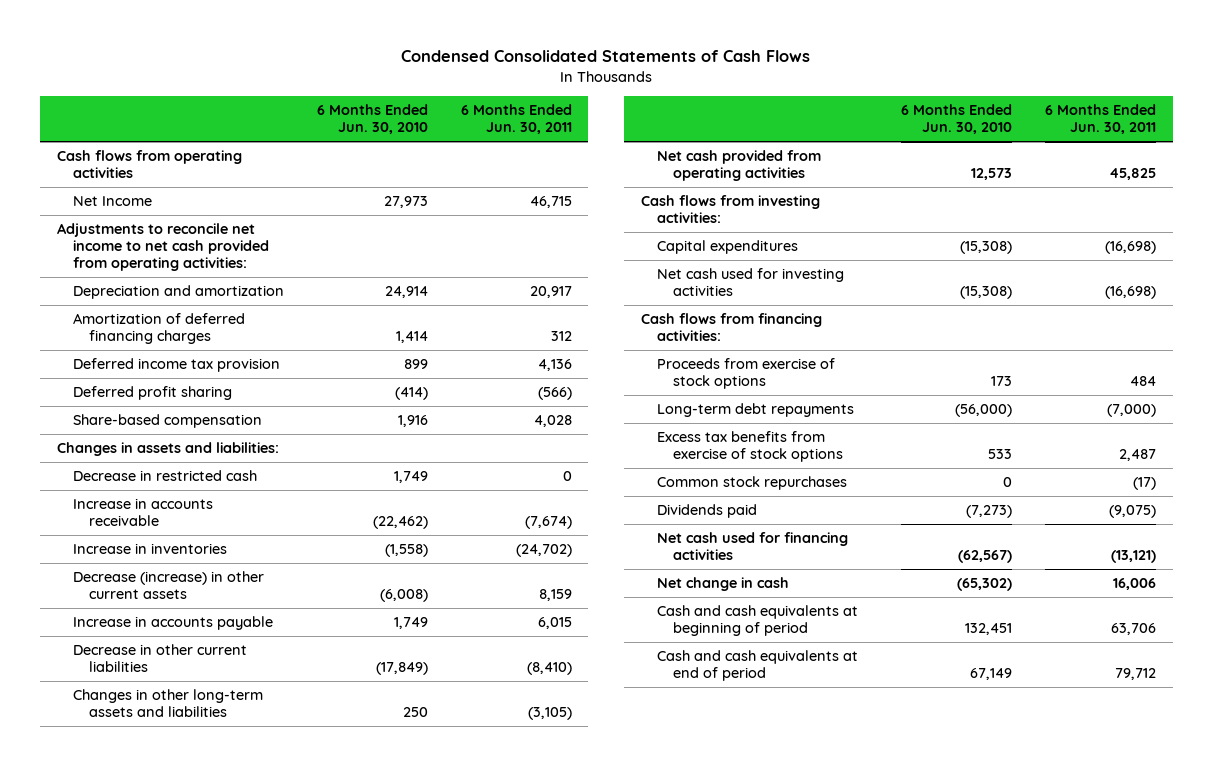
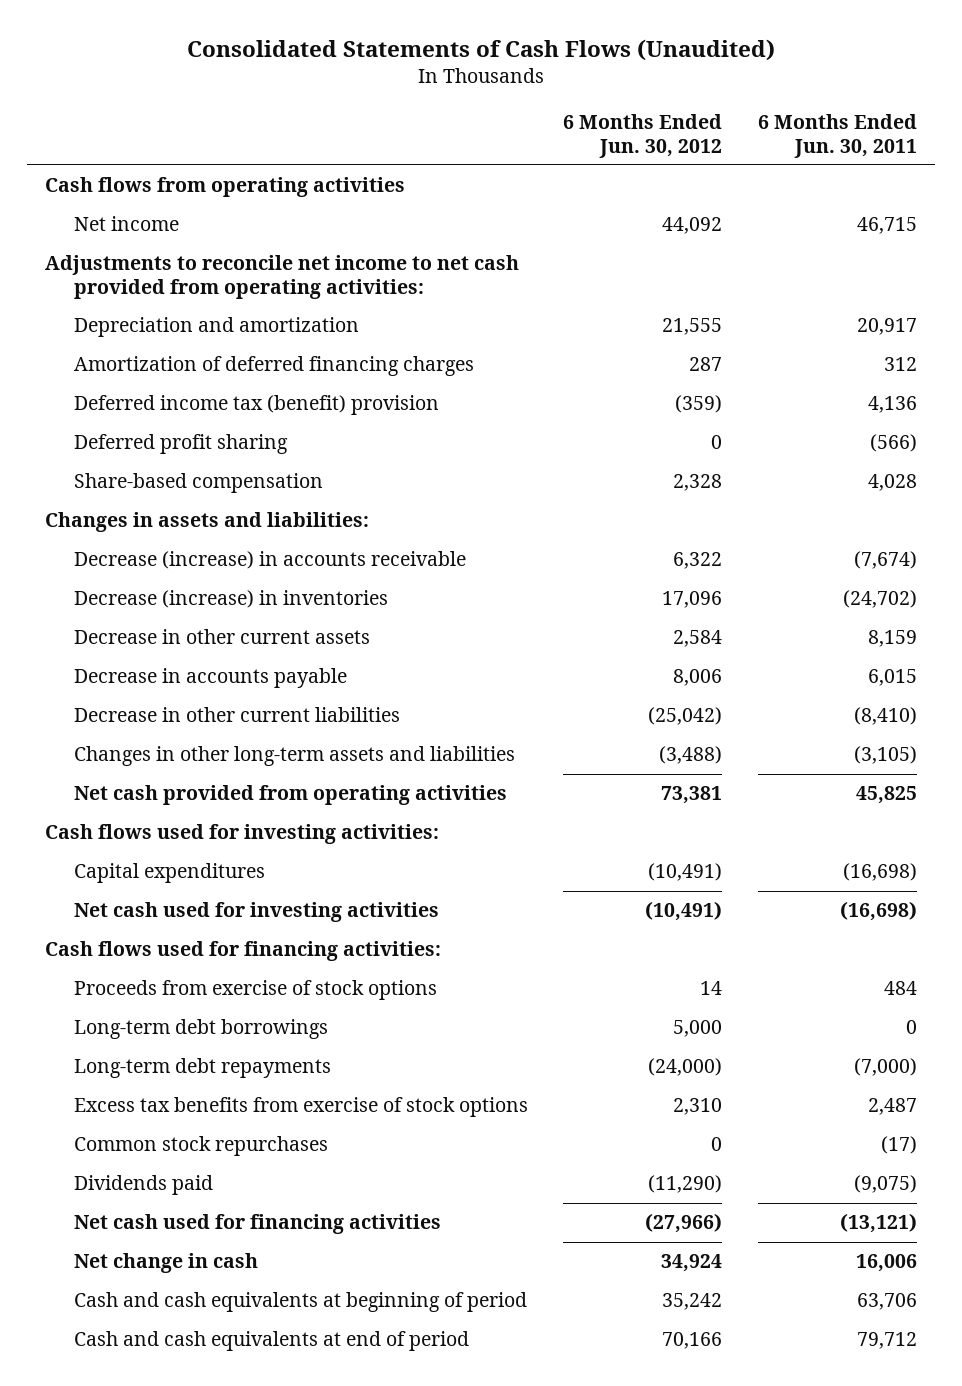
[401,50,811,63] Condensed Consolidated Statements of Cash Flows -> [186,39,775,62] Consolidated Statements of Cash Flows (Unaudited)
[316,104,428,135] 6 Months Ended Jun. 30, 2010 -> none
none -> [563,114,723,158] 6 Months Ended Jun. 30, 2012
[72,196,152,207] Net Income -> [73,216,179,232] Net income
[72,358,280,373] Deferred income tax provision -> [73,395,439,416] Deferred income tax (benefit) provision
[72,470,257,482] Decrease in restricted cash -> none
[72,498,213,527] Increase in accounts receivable -> [73,551,466,570] Decrease (increase) in accounts receivable
[72,543,227,555] Increase in inventories -> [73,590,388,609] Decrease (increase) in inventories
[72,571,264,600] Decrease (increase) in other current assets -> [73,629,370,645] Decrease in other current assets
[72,616,273,631] Increase in accounts payable -> [73,668,347,689] Decrease in accounts payable
[640,195,820,224] Cash flows from investing activities: -> [44,824,439,845] Cash flows used for investing activities:
[640,313,822,342] Cash flows from financing activities: -> [44,941,441,962] Cash flows used for financing activities:
none -> [73,1019,328,1040] Long-term debt borrowings

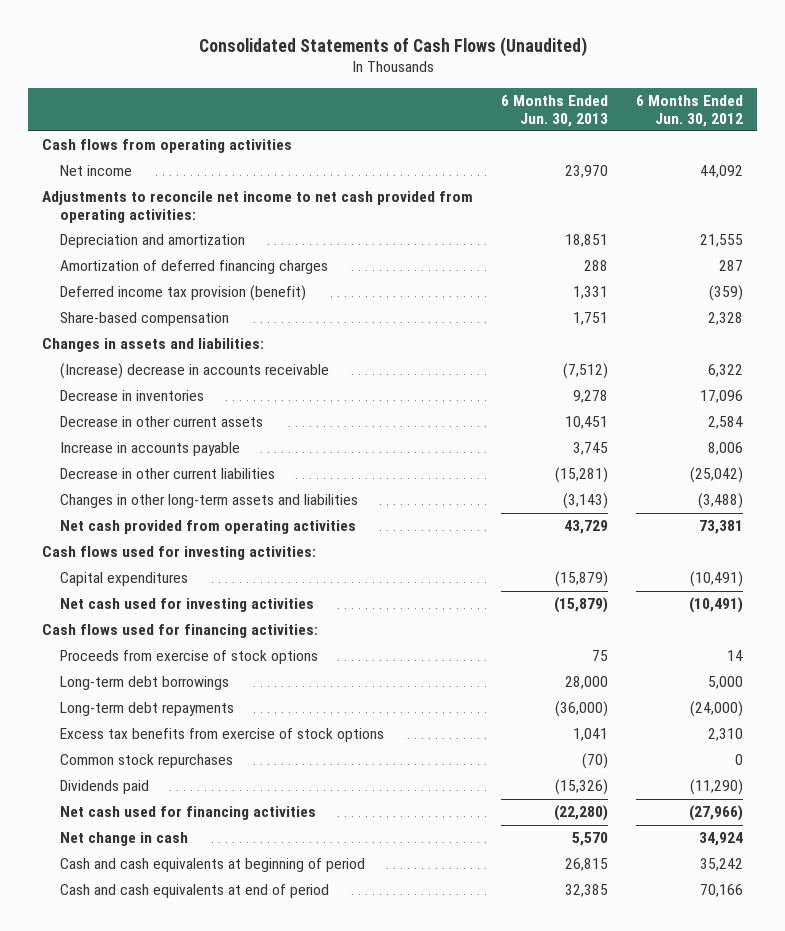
[758,114,918,158] 6 Months Ended Jun. 30, 2011 -> none
none -> [501,94,609,127] 6 Months Ended Jun. 30, 2013
[73,434,288,455] Deferred profit sharing -> none
[73,395,439,416] Deferred income tax (benefit) provision -> [60,285,307,302] Deferred income tax provision (benefit)
[73,551,466,570] Decrease (increase) in accounts receivable -> [60,363,330,380] (Increase) decrease in accounts receivable
[73,590,388,609] Decrease (increase) in inventories -> [60,390,205,402] Decrease in inventories
[73,668,347,689] Decrease in accounts payable -> [60,442,241,457] Increase in accounts payable

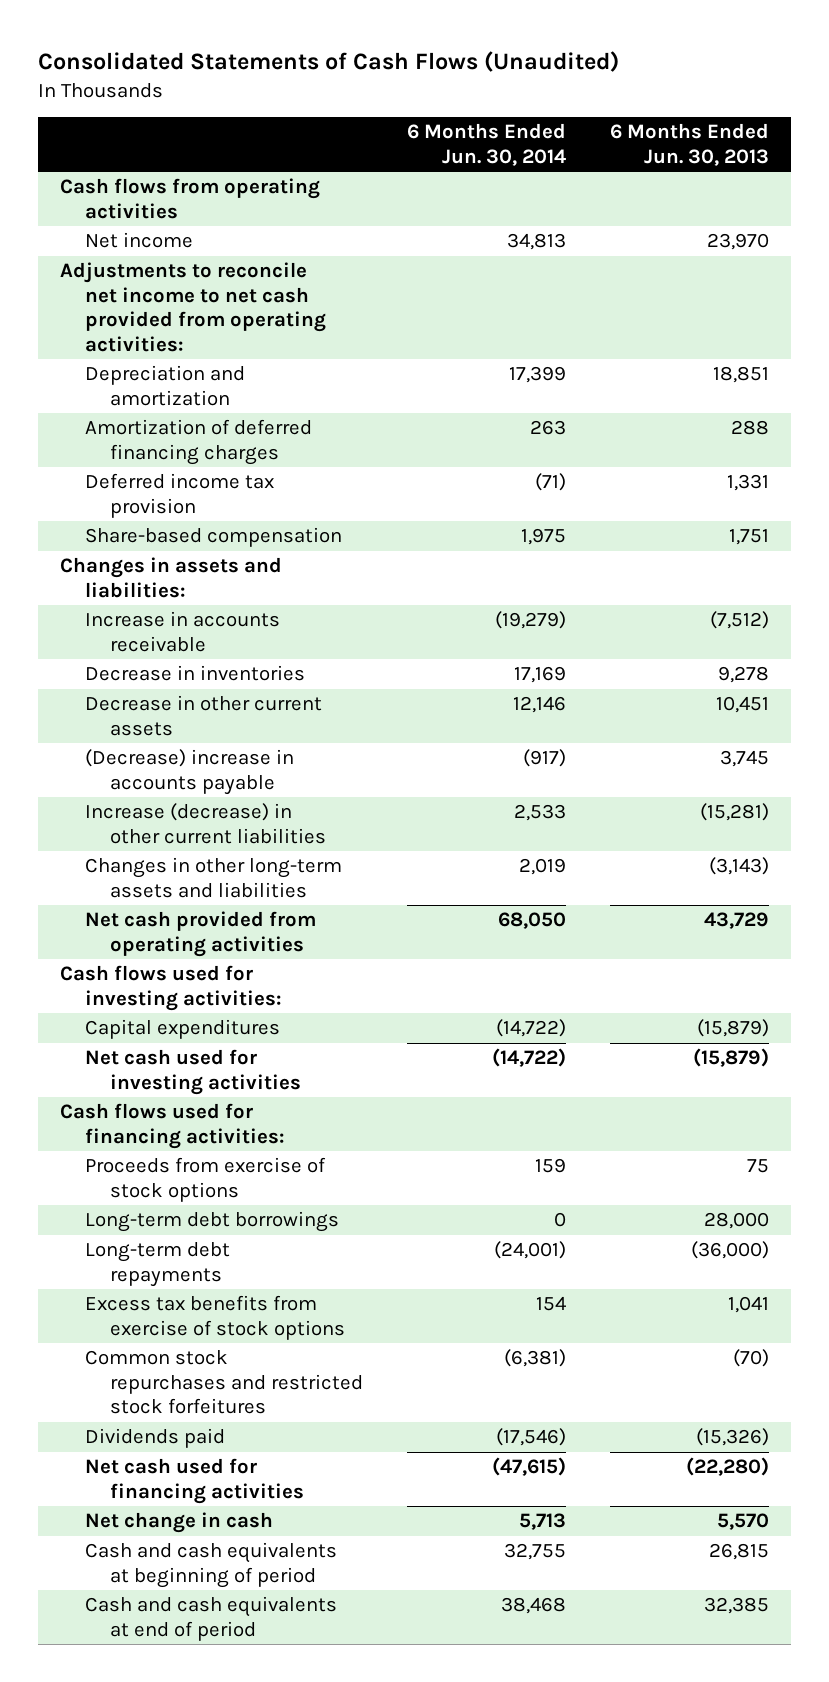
[636,94,744,127] 6 Months Ended Jun. 30, 2012 -> none
none -> [406,123,566,166] 6 Months Ended Jun. 30, 2014
[60,285,307,302] Deferred income tax provision (benefit) -> [84,473,274,518] Deferred income tax provision
[60,363,330,380] (Increase) decrease in accounts receivable -> [84,611,280,652] Increase in accounts receivable
[60,442,241,457] Increase in accounts payable -> [84,749,294,795] (Decrease) increase in accounts payable
[60,468,276,480] Decrease in other current liabilities -> [84,803,326,844] Increase (decrease) in other current liabilities
[60,754,234,769] Common stock repurchases -> [84,1350,363,1415] Common stock repurchases and restricted stock forfeitures

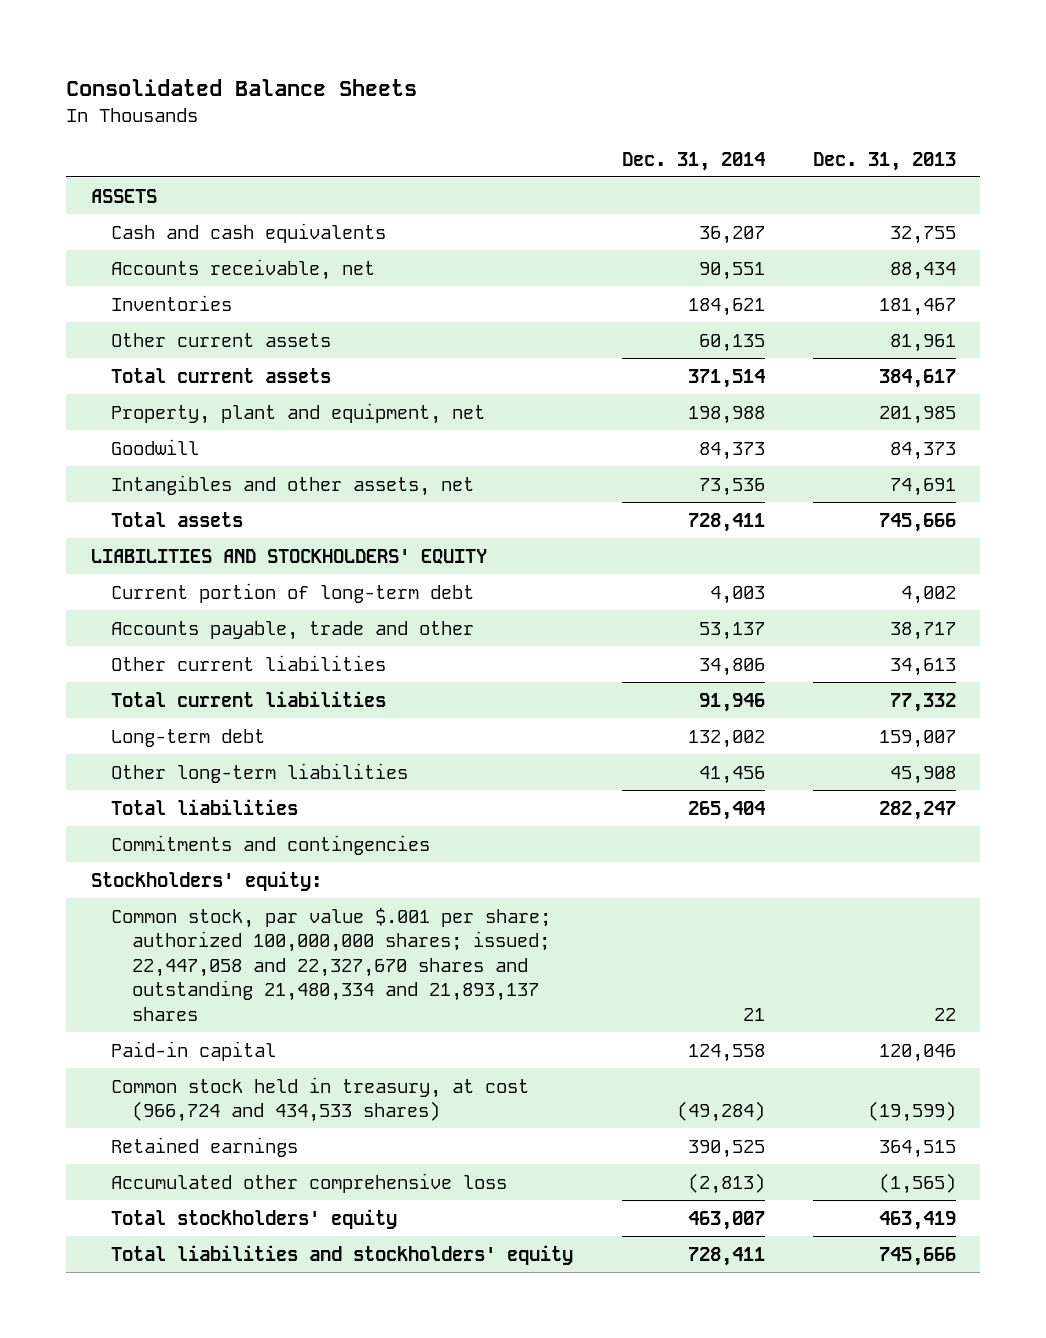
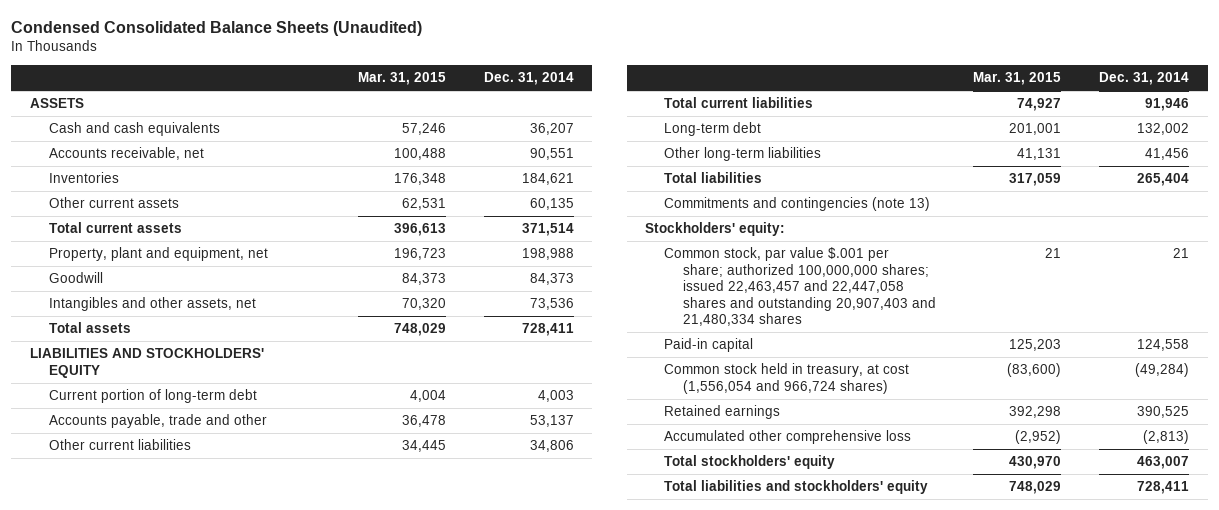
[66,79,418,97] Consolidated Balance Sheets -> [11,20,423,36] Condensed Consolidated Balance Sheets (Unaudited)
[812,151,956,171] Dec. 31, 2013 -> none
none -> [357,72,446,86] Mar. 31, 2015
[111,834,431,855] Commitments and contingencies -> [664,197,931,212] Commitments and contingencies (note 13)
[111,907,552,1021] Common stock, par value $.001 per share; authorized 100,000,000 shares; issued; 22,447,058 and 22,327,670 shares and outstanding 21,480,334 and 21,893,137 shares -> [664,247,936,326] Common stock, par value $.001 per share; authorized 100,000,000 shares; issued 22,463,457 and 22,447,058 shares and outstanding 20,907,403 and 21,480,334 shares
[111,1076,530,1123] Common stock held in treasury, at cost (966,724 and 434,533 shares) -> [664,363,910,394] Common stock held in treasury, at cost (1,556,054 and 966,724 shares)

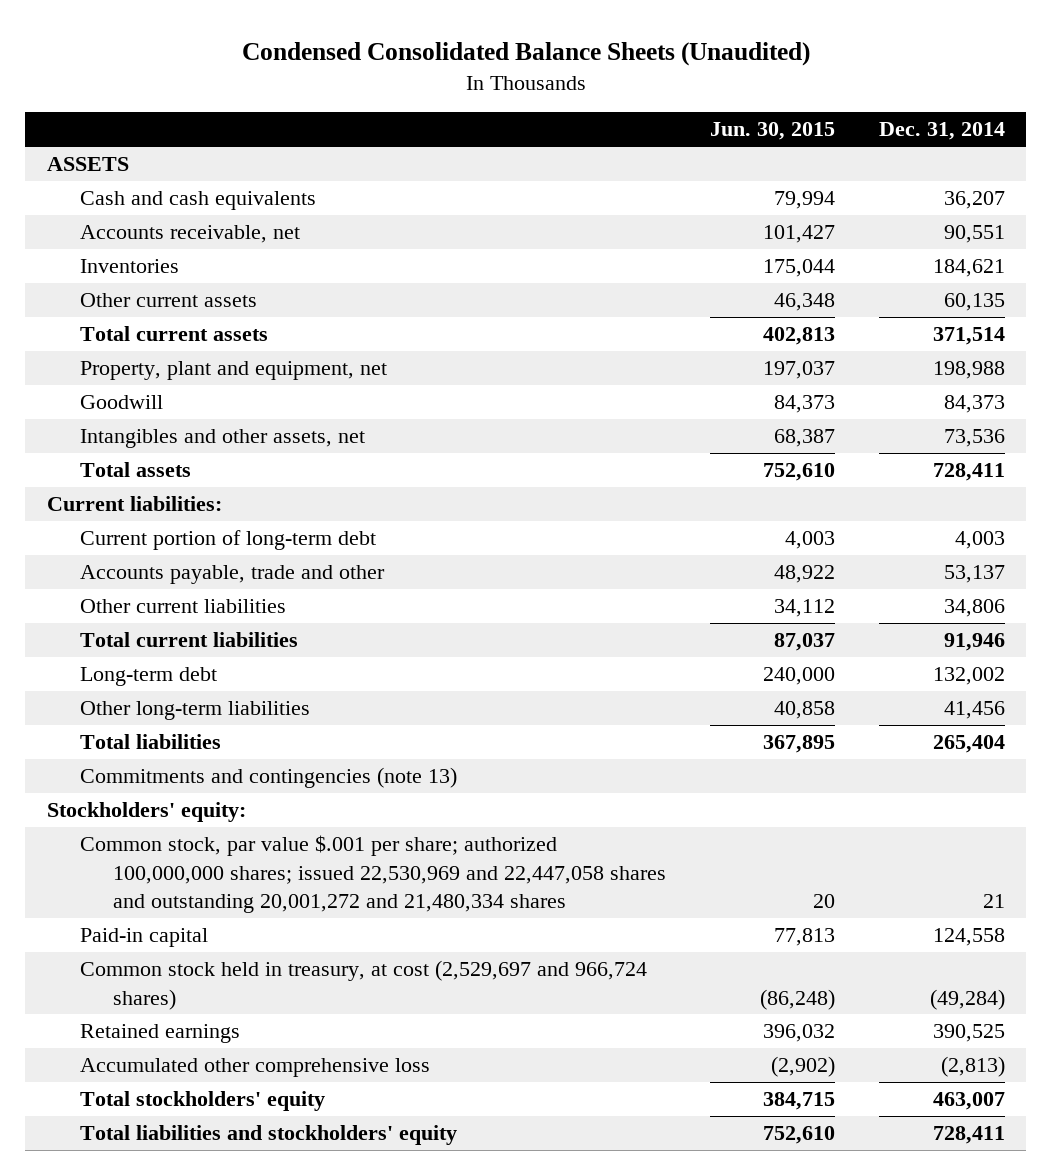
[357,72,446,86] Mar. 31, 2015 -> none
none -> [709,122,835,141] Jun. 30, 2015
[30,348,265,378] LIABILITIES AND STOCKHOLDERS' EQUITY -> none
none -> [47,496,223,512] Current liabilities:
[664,247,936,326] Common stock, par value $.001 per share; authorized 100,000,000 shares; issued 22,463,457 and 22,447,058 shares and outstanding 20,907,403 and 21,480,334 shares -> [80,835,667,913] Common stock, par value $.001 per share; authorized 100,000,000 shares; issued 22,530,969 and 22,447,058 shares and outstanding 20,001,272 and 21,480,334 shares
[664,363,910,394] Common stock held in treasury, at cost (1,556,054 and 966,724 shares) -> [80,960,648,1010] Common stock held in treasury, at cost (2,529,697 and 966,724 shares)

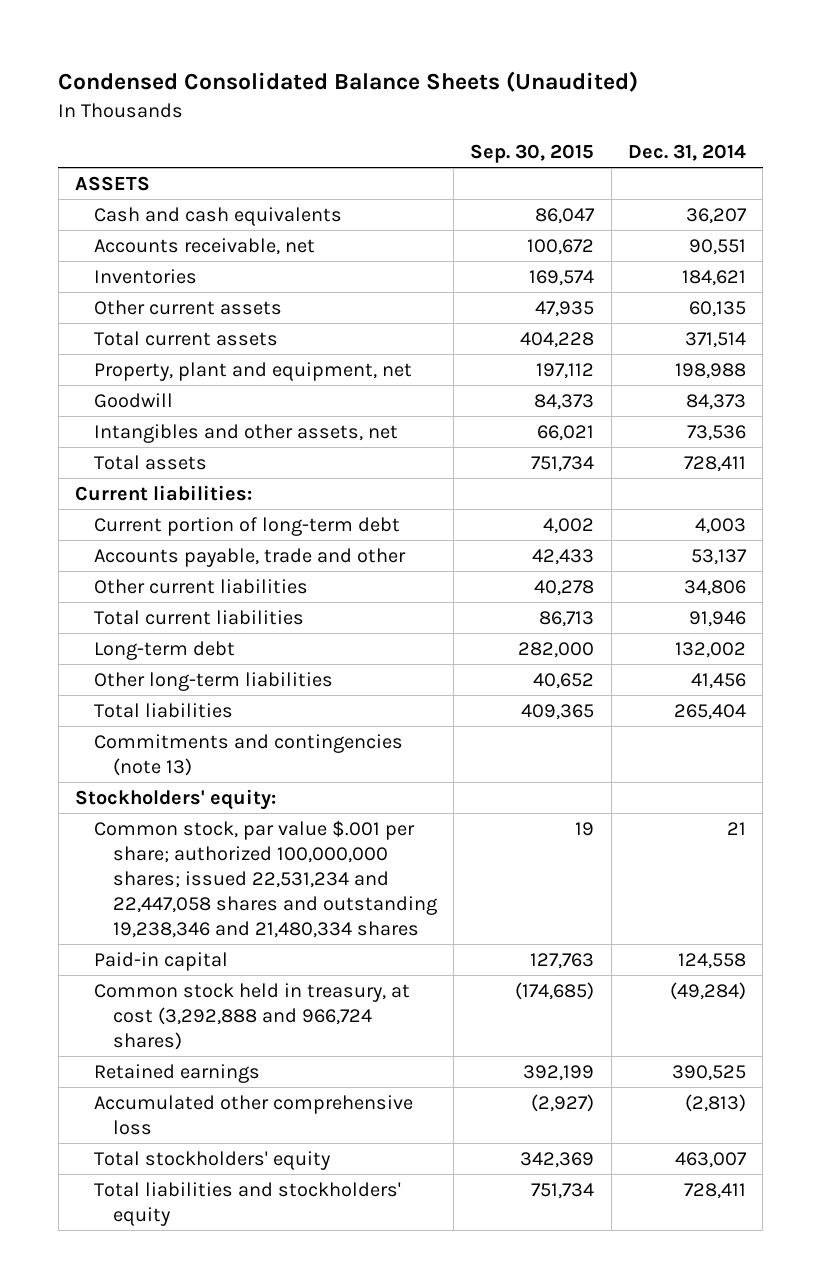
[709,122,835,141] Jun. 30, 2015 -> none
none -> [470,144,595,164] Sep. 30, 2015
[80,835,667,913] Common stock, par value $.001 per share; authorized 100,000,000 shares; issued 22,530,969 and 22,447,058 shares and outstanding 20,001,272 and 21,480,334 shares -> [93,819,437,938] Common stock, par value $.001 per share; authorized 100,000,000 shares; issued 22,531,234 and 22,447,058 shares and outstanding 19,238,346 and 21,480,334 shares
[80,960,648,1010] Common stock held in treasury, at cost (2,529,697 and 966,724 shares) -> [93,982,410,1050] Common stock held in treasury, at cost (3,292,888 and 966,724 shares)

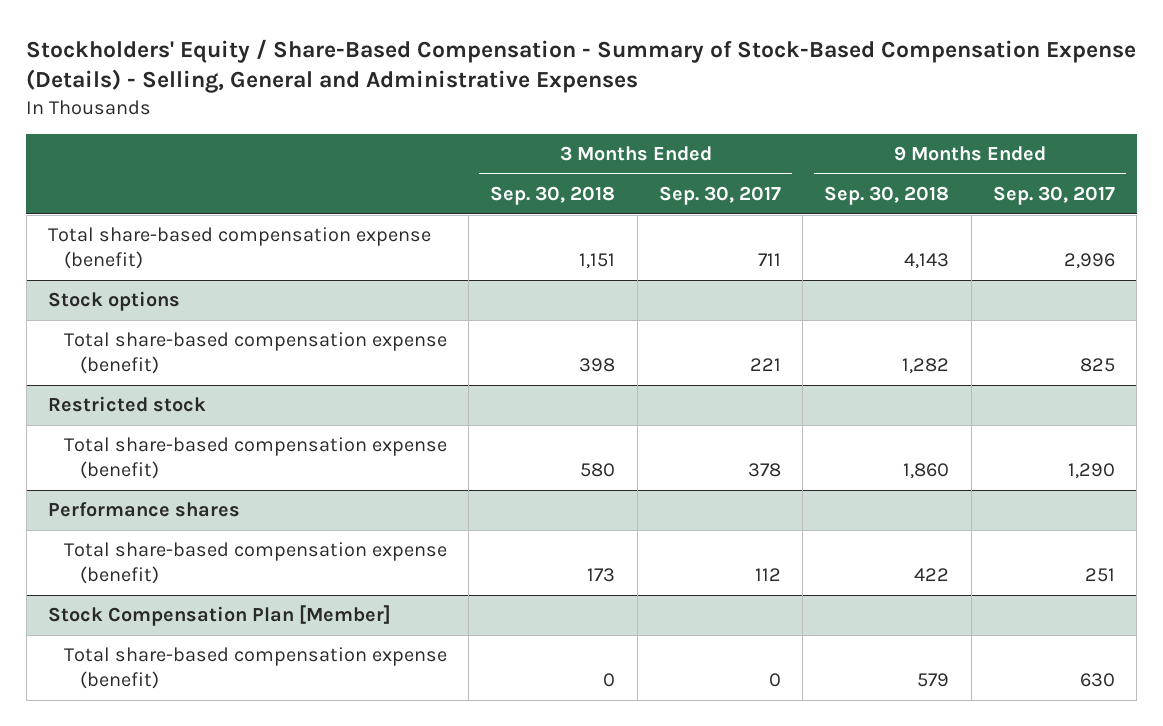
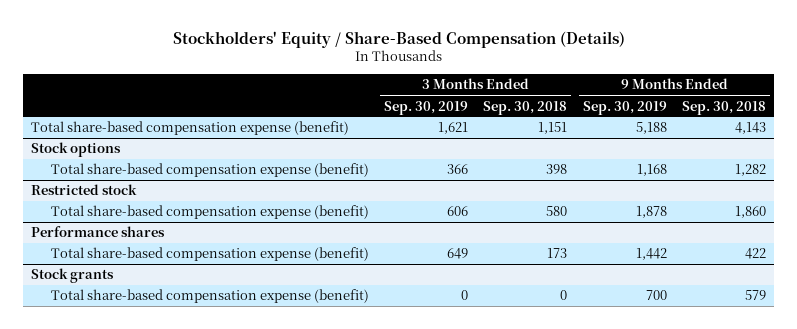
[26,38,1137,94] Stockholders' Equity / Share-Based Compensation - Summary of Stock-Based Compensation Expense (Details) - Selling, General and Administrative Expenses -> [172,30,625,48] Stockholders' Equity / Share-Based Compensation (Details)
[658,185,781,205] Sep. 30, 2017 -> none
[993,185,1116,205] Sep. 30, 2017 -> none
none -> [384,100,469,115] Sep. 30, 2019
none -> [582,100,667,115] Sep. 30, 2019
[47,605,391,627] Stock Compensation Plan [Member] -> [31,268,115,284] Stock grants

